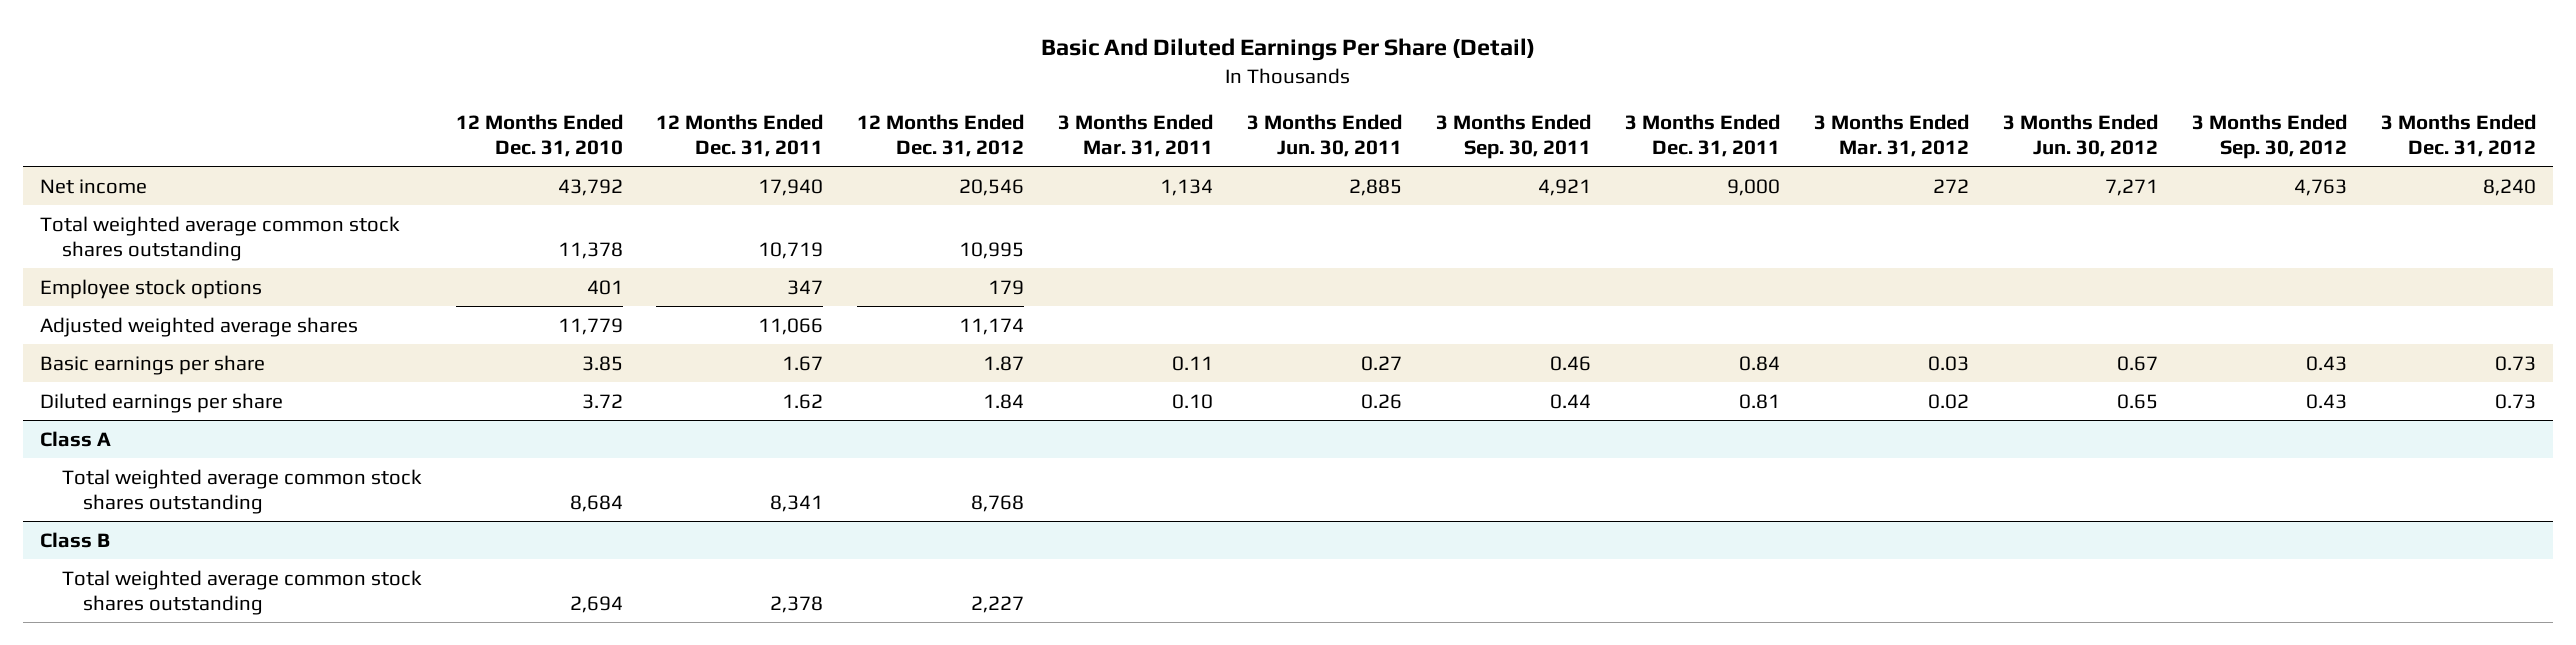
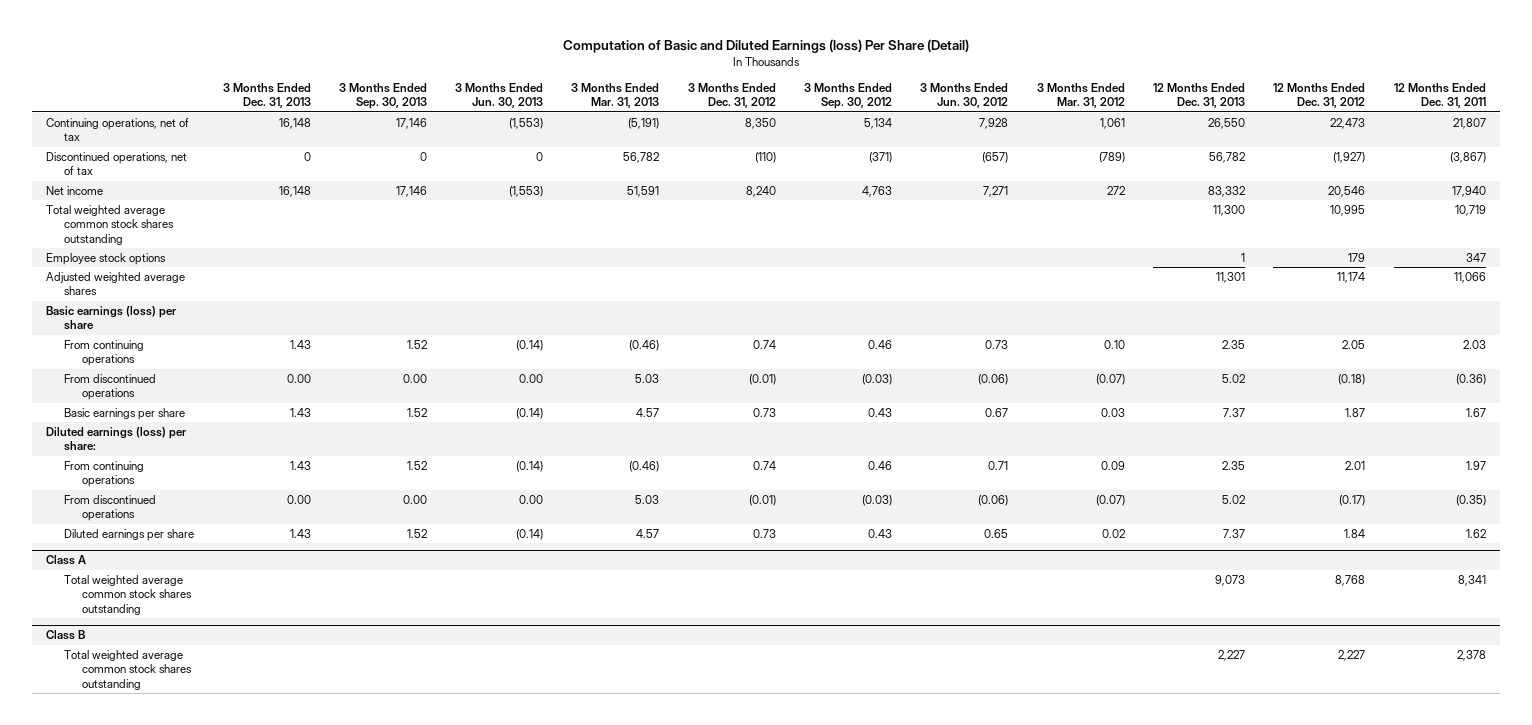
[1040,37,1535,61] Basic And Diluted Earnings Per Share (Detail) -> [563,39,970,54] Computation of Basic and Diluted Earnings (loss) Per Share (Detail)
[455,113,623,157] 12 Months Ended Dec. 31, 2010 -> none
[1058,113,1214,157] 3 Months Ended Mar. 31, 2011 -> none
[1247,113,1403,157] 3 Months Ended Jun. 30, 2011 -> none
[1436,113,1592,159] 3 Months Ended Sep. 30, 2011 -> none
[1625,113,1781,157] 3 Months Ended Dec. 31, 2011 -> none
none -> [222,82,311,109] 3 Months Ended Dec. 31, 2013
none -> [338,82,427,110] 3 Months Ended Sep. 30, 2013
none -> [455,82,544,109] 3 Months Ended Jun. 30, 2013
none -> [571,82,660,109] 3 Months Ended Mar. 31, 2013
none -> [1153,82,1246,109] 12 Months Ended Dec. 31, 2013
none -> [46,117,190,142] Continuing operations, net of tax
none -> [46,151,188,176] Discontinued operations, net of tax
none -> [46,305,177,331] Basic earnings (loss) per share
none -> [64,339,145,367] From continuing operations
none -> [64,373,157,401] From discontinued operations
none -> [46,426,187,452] Diluted earnings (loss) per share:
none -> [64,460,145,488] From continuing operations
none -> [64,494,157,522] From discontinued operations

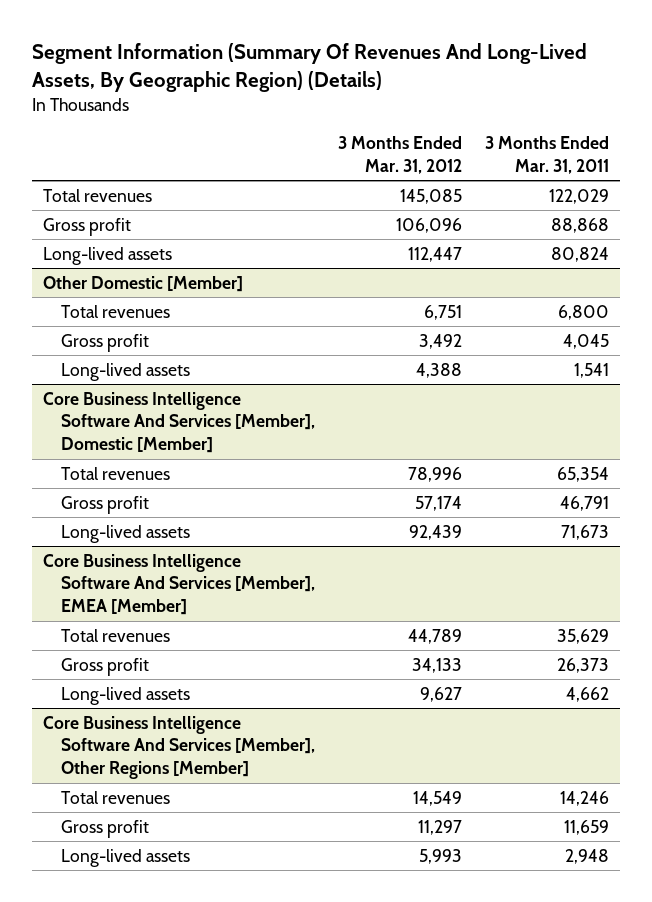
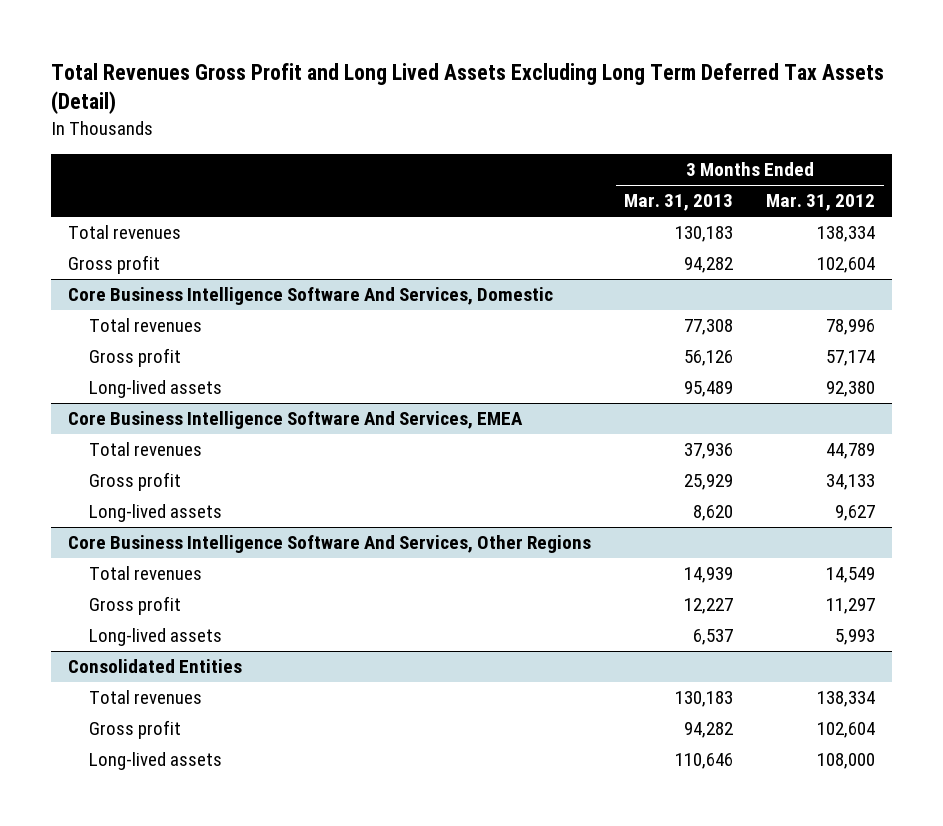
[31,43,587,92] Segment Information (Summary Of Revenues And Long-Lived Assets, By Geographic Region) (Details) -> [50,63,884,115] Total Revenues Gross Profit and Long Lived Assets Excluding Long Term Deferred Tax Assets (Detail)
[484,136,609,174] 3 Months Ended Mar. 31, 2011 -> none
none -> [624,194,734,212] Mar. 31, 2013
[43,246,173,265] Long-lived assets -> none
[43,275,244,292] Other Domestic [Member] -> none
[61,304,171,318] Total revenues -> none
[61,333,150,352] Gross profit -> none
[61,362,191,381] Long-lived assets -> none
[399,188,462,204] 145,085 -> [817,226,876,243] 138,334
[395,217,462,233] 106,096 -> [817,257,876,274] 102,604
[43,391,316,454] Core Business Intelligence Software And Services [Member], Domestic [Member] -> [67,287,553,306] Core Business Intelligence Software And Services, Domestic
[408,524,462,540] 92,439 -> [826,381,876,398] 92,380
[43,553,316,616] Core Business Intelligence Software And Services [Member], EMEA [Member] -> [67,411,523,430] Core Business Intelligence Software And Services, EMEA
[43,715,316,780] Core Business Intelligence Software And Services [Member], Other Regions [Member] -> [67,535,591,554] Core Business Intelligence Software And Services, Other Regions
none -> [67,659,242,674] Consolidated Entities
none -> [89,690,203,705] Total revenues
none -> [89,720,182,740] Gross profit
none -> [89,752,223,771] Long-lived assets

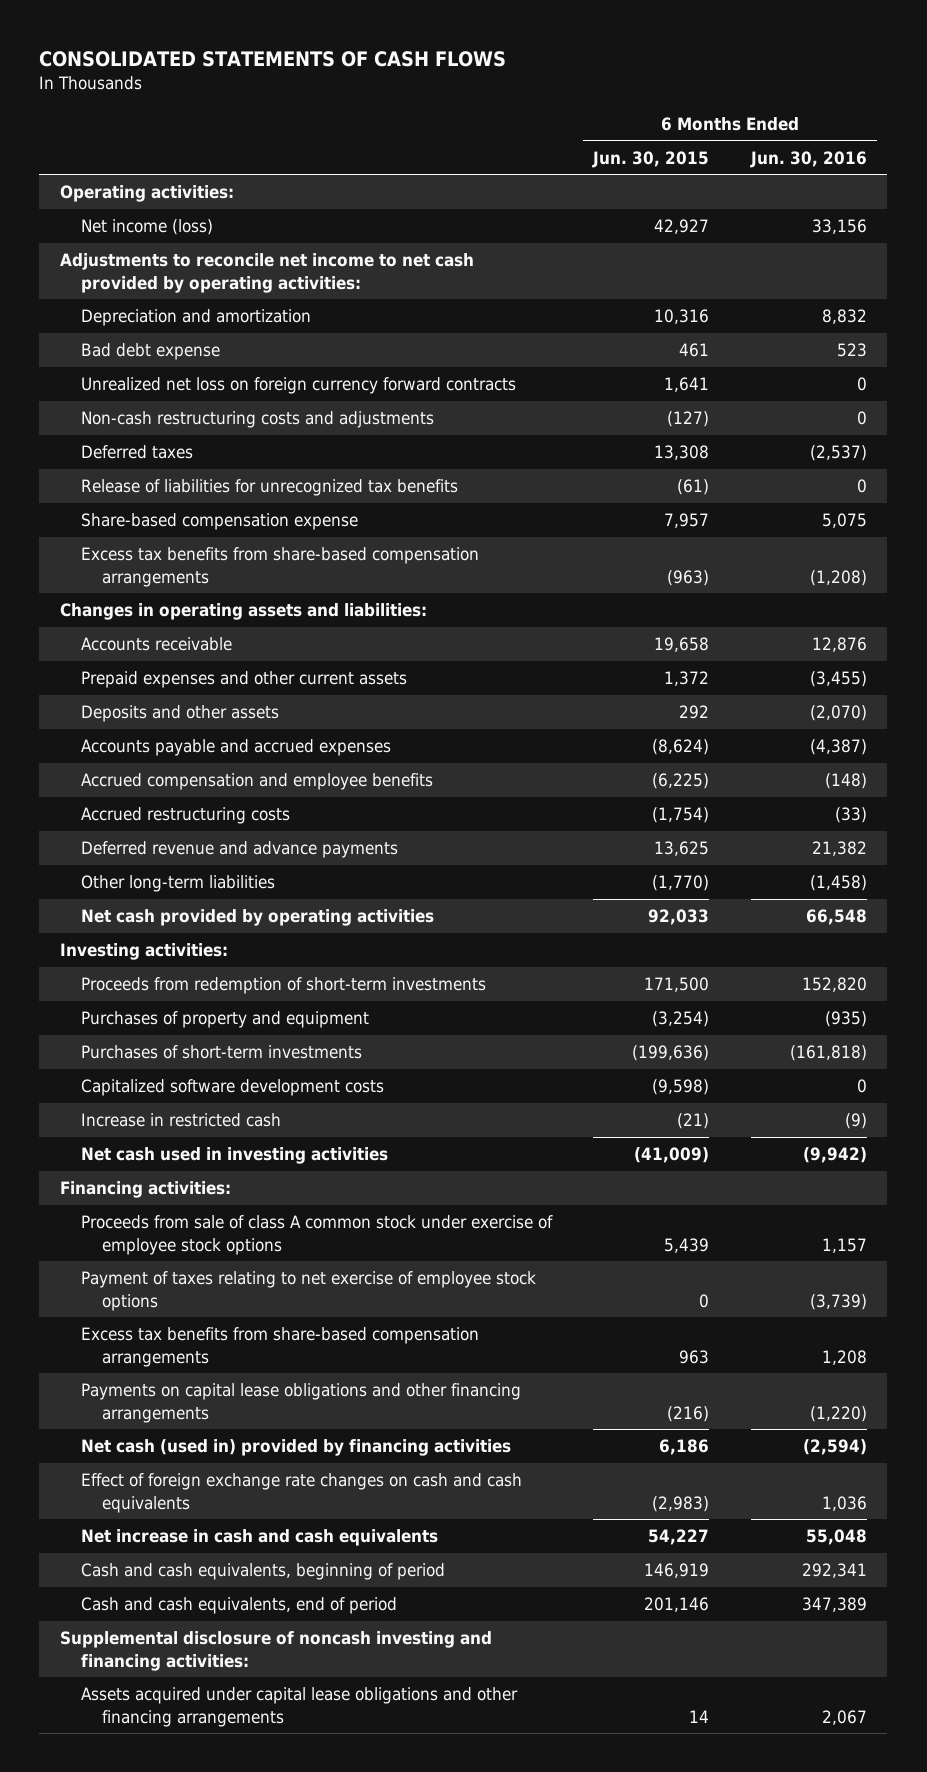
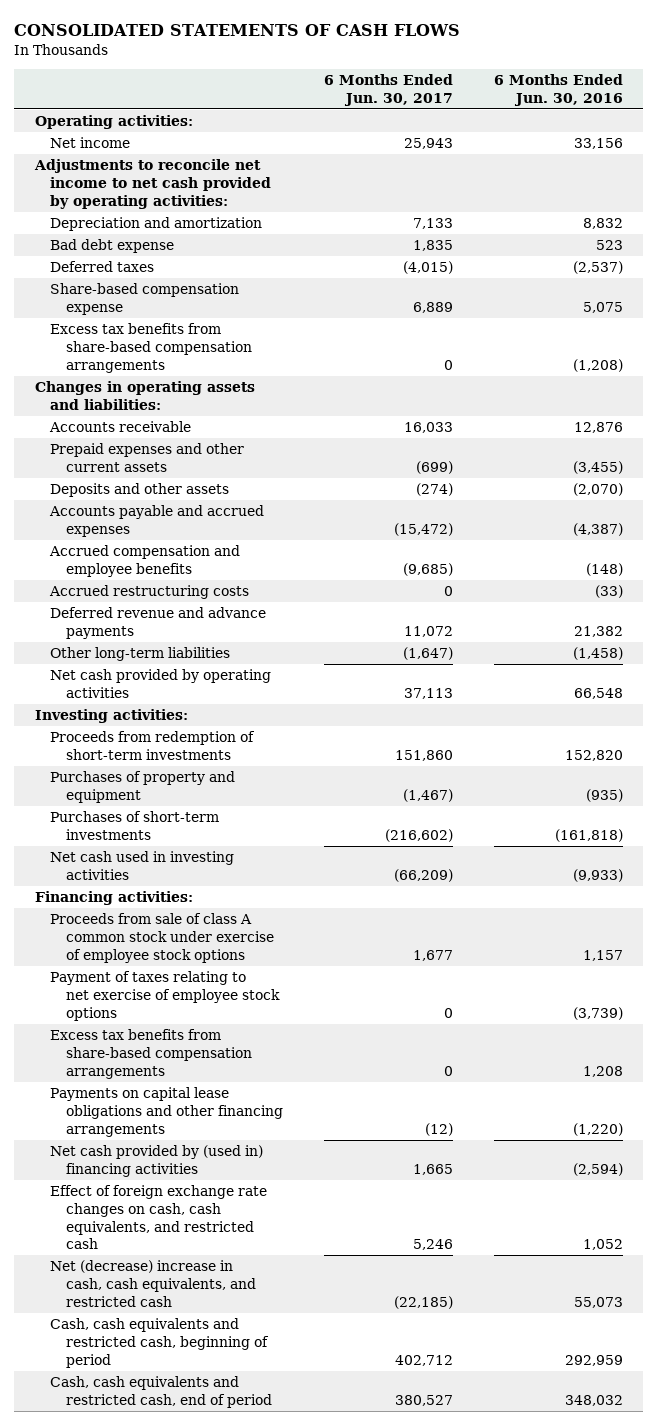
[592,150,710,168] Jun. 30, 2015 -> none
none -> [323,73,453,106] 6 Months Ended Jun. 30, 2017
[81,219,214,236] Net income (loss) -> [50,137,131,149] Net income
[81,377,517,395] Unrealized net loss on foreign currency forward contracts -> none
[81,411,435,429] Non-cash restructuring costs and adjustments -> none
[81,479,459,497] Release of liabilities for unrecognized tax benefits -> none
[81,1079,385,1097] Capitalized software development costs -> none
[81,1113,282,1128] Increase in restricted cash -> none
[802,1147,867,1164] (9,942) -> [572,868,623,882] (9,933)
[59,1631,492,1671] Supplemental disclosure of noncash investing and financing activities: -> none
[81,1687,519,1727] Assets acquired under capital lease obligations and other financing arrangements -> none
[81,1439,512,1457] Net cash (used in) provided by financing activities -> [50,1145,264,1177] Net cash provided by (used in) financing activities
[81,1473,523,1513] Effect of foreign exchange rate changes on cash and cash equivalents -> [50,1185,268,1250] Effect of foreign exchange rate changes on cash, cash equivalents, and restricted cash
[821,1495,867,1511] 1,036 -> [582,1239,623,1251] 1,052
[81,1529,439,1547] Net increase in cash and cash equivalents -> [50,1260,256,1307] Net (decrease) increase in cash, cash equivalents, and restricted cash
[805,1529,867,1546] 55,048 -> [573,1296,623,1308] 55,073
[81,1563,446,1581] Cash and cash equivalents, beginning of period -> [50,1318,269,1368] Cash, cash equivalents and restricted cash, beginning of period
[801,1563,867,1579] 292,341 -> [564,1354,623,1366] 292,959
[81,1597,398,1615] Cash and cash equivalents, end of period -> [50,1376,272,1408] Cash, cash equivalents and restricted cash, end of period
[801,1597,867,1613] 347,389 -> [564,1394,623,1406] 348,032

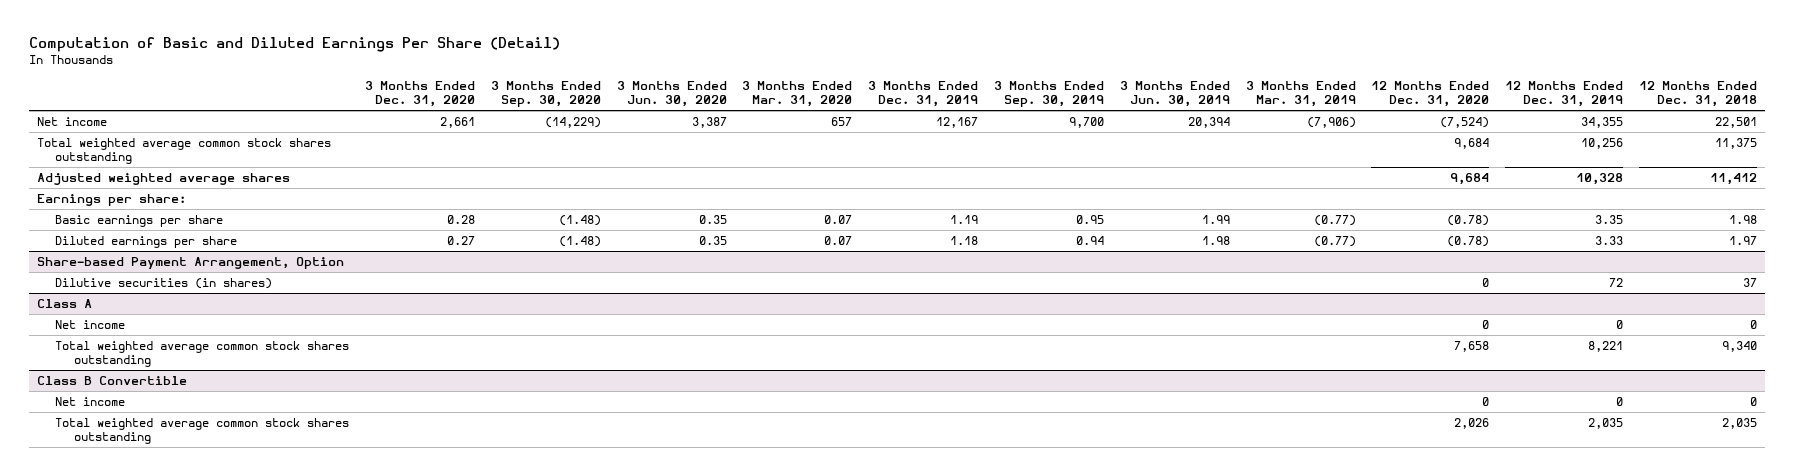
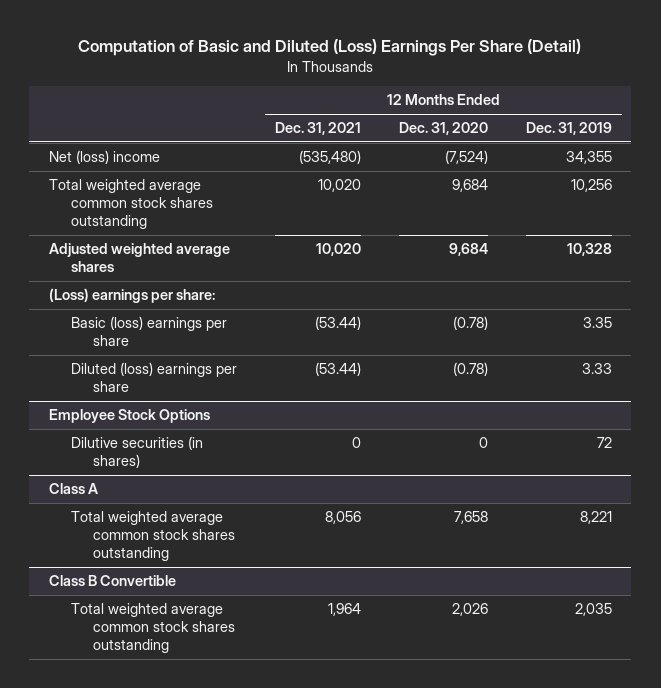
[29,36,561,52] Computation of Basic and Diluted Earnings Per Share (Detail) -> [78,38,582,56] Computation of Basic and Diluted (Loss) Earnings Per Share (Detail)
[365,81,476,108] 3 Months Ended Dec. 31, 2020 -> none
[490,81,601,108] 3 Months Ended Sep. 30, 2020 -> none
[616,81,727,108] 3 Months Ended Jun. 30, 2020 -> none
[742,81,853,108] 3 Months Ended Mar. 31, 2020 -> none
[868,81,979,108] 3 Months Ended Dec. 31, 2019 -> none
[994,81,1105,108] 3 Months Ended Sep. 30, 2019 -> none
[1119,81,1230,108] 3 Months Ended Jun. 30, 2019 -> none
[1245,81,1356,108] 3 Months Ended Mar. 31, 2019 -> none
[1638,81,1757,108] 12 Months Ended Dec. 31, 2018 -> none
none -> [274,122,361,136] Dec. 31, 2021
[37,116,108,126] Net income -> [48,150,160,165] Net (loss) income
[37,193,187,206] Earnings per share: -> [48,288,215,304] (Loss) earnings per share:
[55,214,224,227] Basic earnings per share -> [70,316,227,347] Basic (loss) earnings per share
[55,235,238,248] Diluted earnings per share -> [70,362,237,393] Diluted (loss) earnings per share
[37,256,345,269] Share-based Payment Arrangement, Option -> [48,409,210,424] Employee Stock Options
[55,319,126,329] Net income -> none
[55,396,126,406] Net income -> none

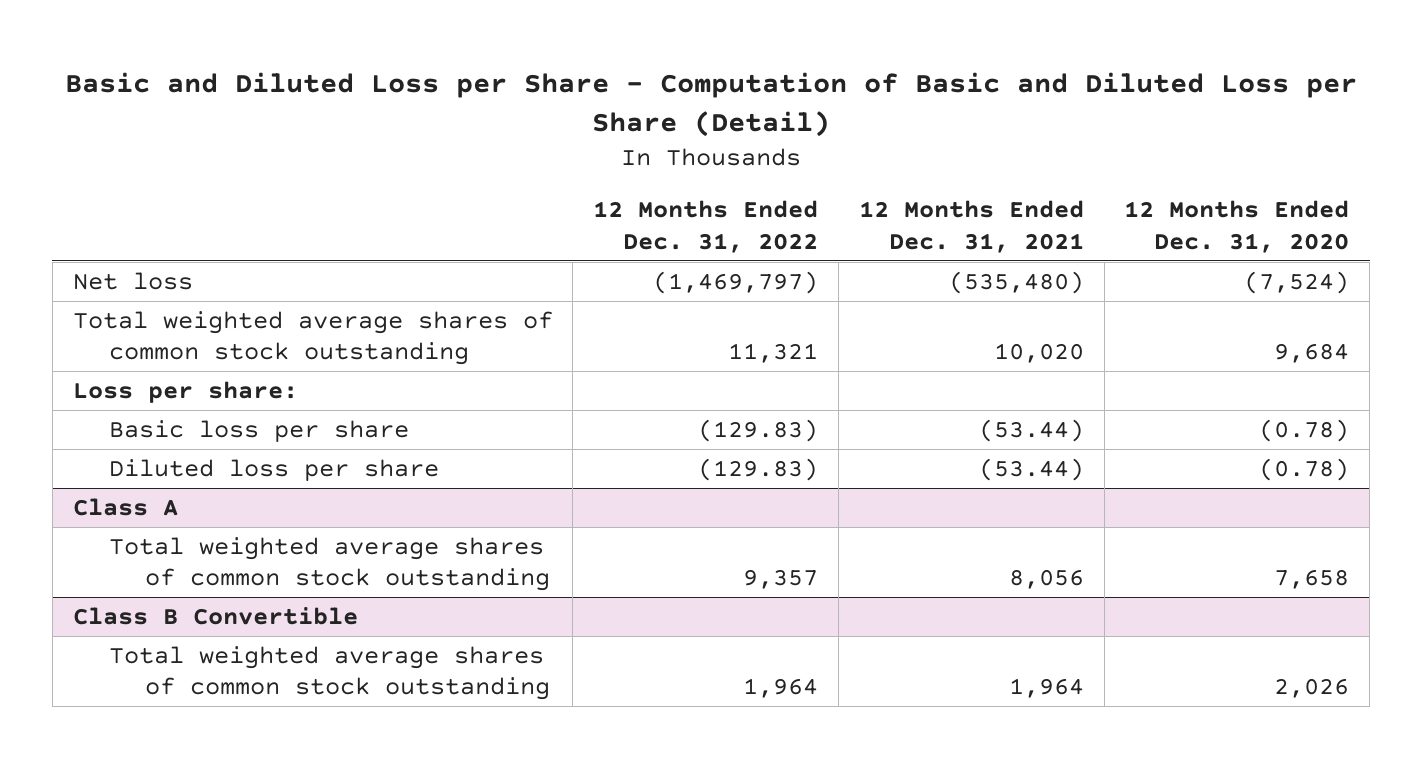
[78,38,582,56] Computation of Basic and Diluted (Loss) Earnings Per Share (Detail) -> [64,71,1357,137] Basic and Diluted Loss per Share - Computation of Basic and Diluted Loss per Share (Detail)
[526,122,613,136] Dec. 31, 2019 -> none
none -> [593,200,819,253] 12 Months Ended Dec. 31, 2022
[48,243,230,273] Adjusted weighted average shares -> none
[48,409,210,424] Employee Stock Options -> none
[70,436,203,469] Dilutive securities (in shares) -> none
[48,150,160,165] Net (loss) income -> [72,272,193,291] Net loss
[48,179,213,230] Total weighted average common stock shares outstanding -> [72,311,553,366] Total weighted average shares of common stock outstanding
[48,288,215,304] (Loss) earnings per share: -> [72,381,298,404] Loss per share:
[70,316,227,347] Basic (loss) earnings per share -> [108,420,409,443] Basic loss per share
[70,362,237,393] Diluted (loss) earnings per share -> [108,459,439,482] Diluted loss per share
[70,511,236,562] Total weighted average common stock shares outstanding -> [108,537,551,592] Total weighted average shares of common stock outstanding
[70,603,236,654] Total weighted average common stock shares outstanding -> [108,646,551,701] Total weighted average shares of common stock outstanding

